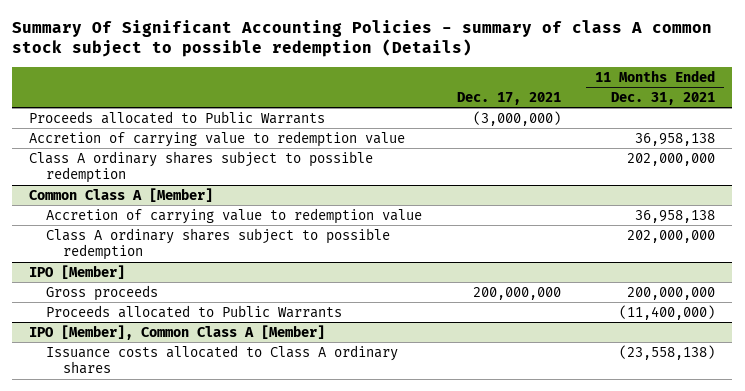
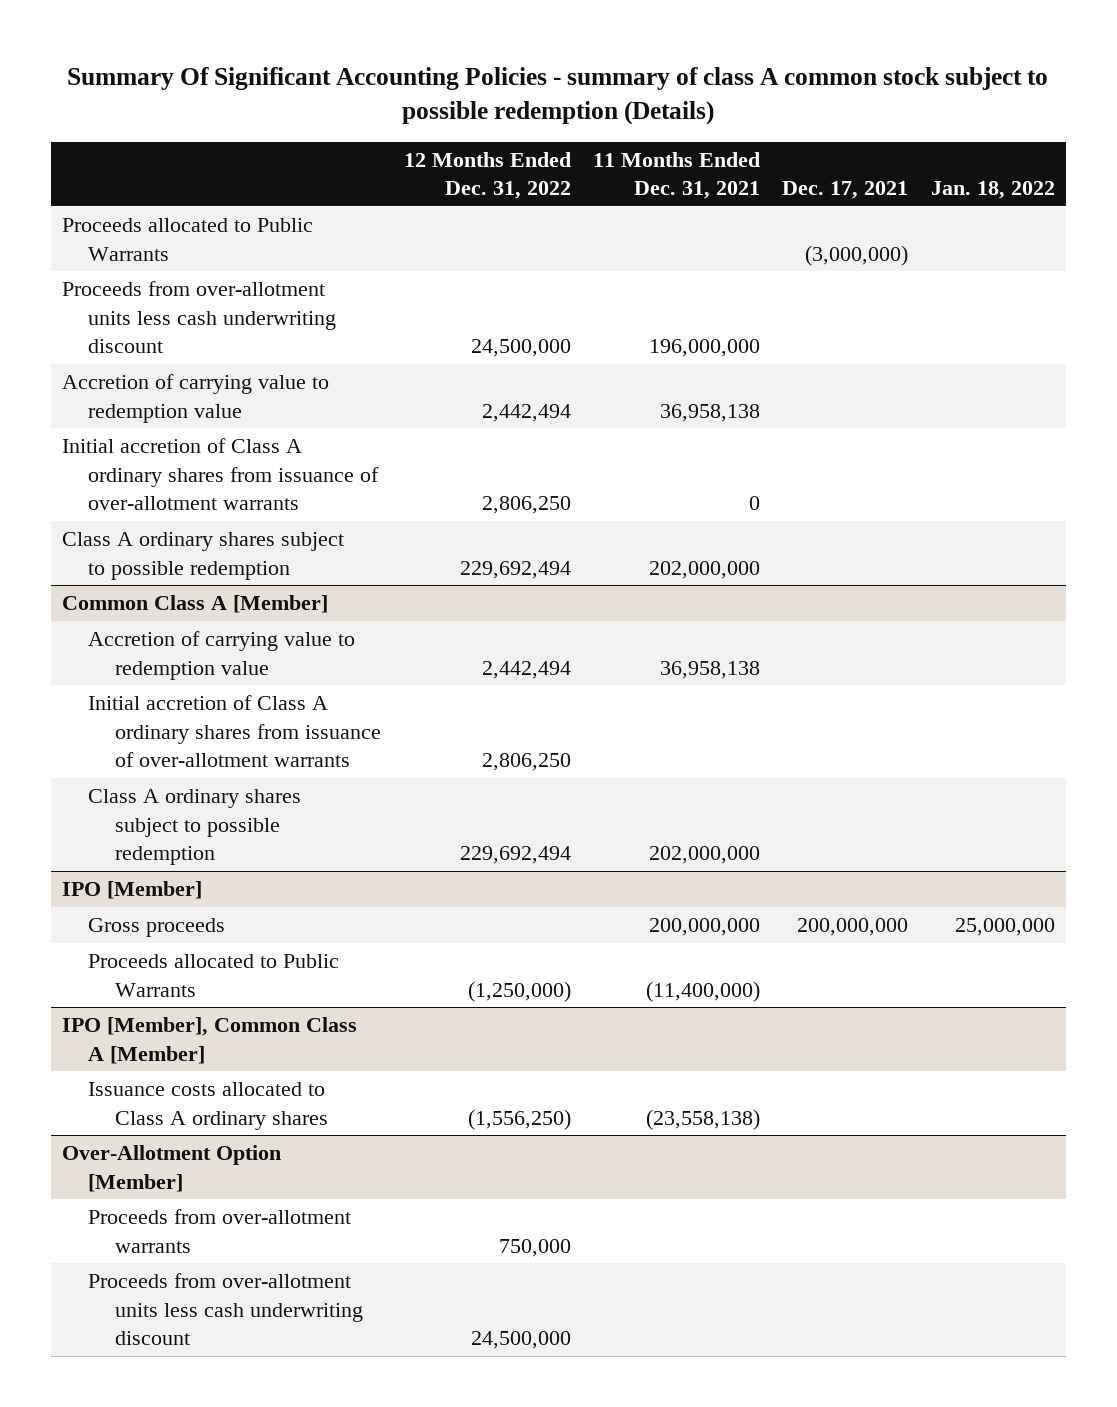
none -> [403,151,571,200] 12 Months Ended Dec. 31, 2022
none -> [930,181,1055,200] Jan. 18, 2022
none -> [61,281,337,354] Proceeds from over-allotment units less cash underwriting discount
none -> [61,438,380,511] Initial accretion of Class A ordinary shares from issuance of over-allotment warrants
none -> [88,695,382,768] Initial accretion of Class A ordinary shares from issuance of over-allotment warrants
none -> [61,1145,281,1192] Over-Allotment Option [Member]
none -> [88,1209,352,1253] Proceeds from over-allotment warrants
none -> [88,1273,364,1346] Proceeds from over-allotment units less cash underwriting discount

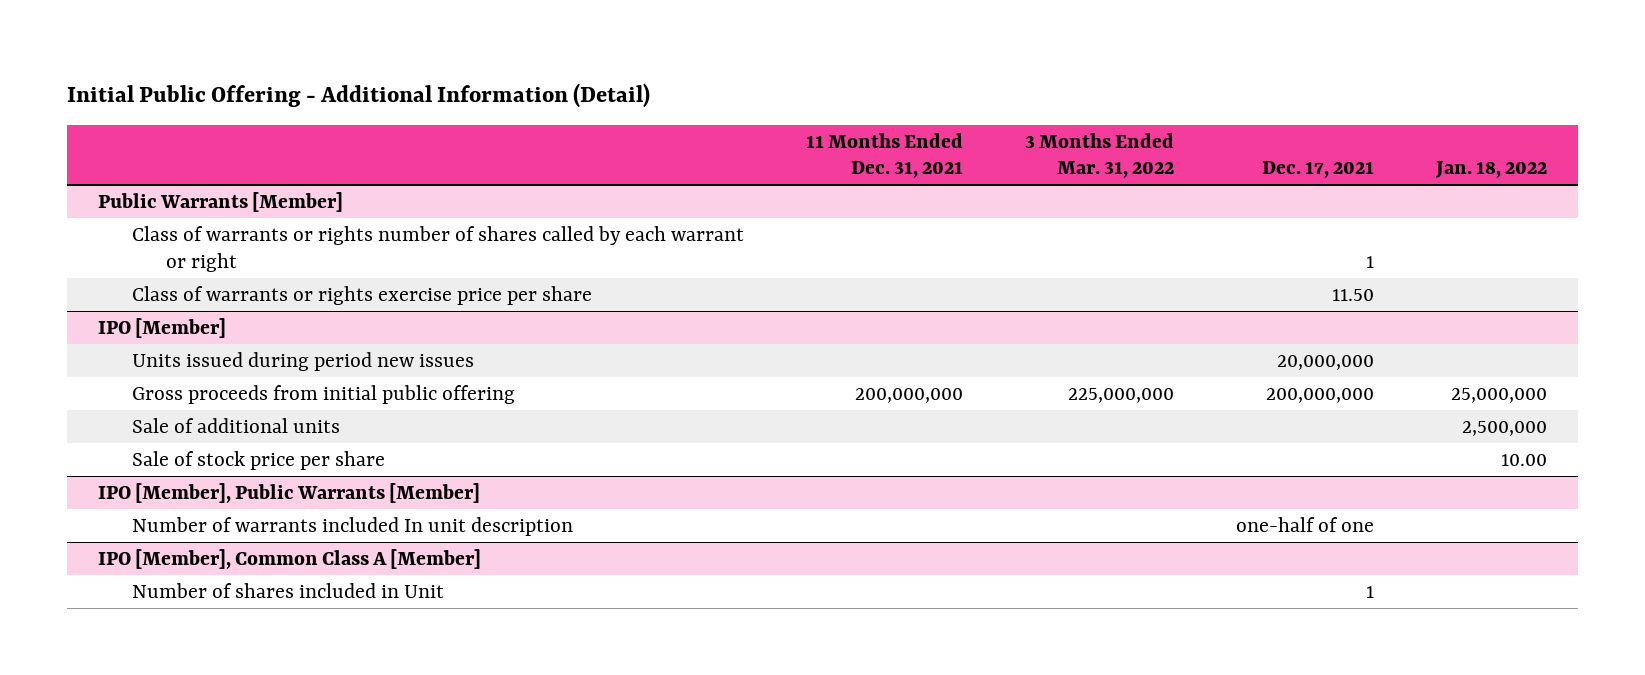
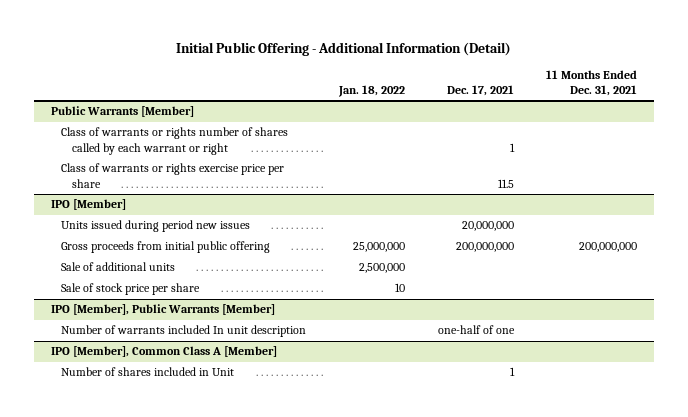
[1024,132,1174,179] 3 Months Ended Mar. 31, 2022 -> none
[1331,289,1374,302] 11.50 -> [497,178,514,188] 11.5
[1500,454,1547,467] 10.00 -> [394,283,405,293] 10

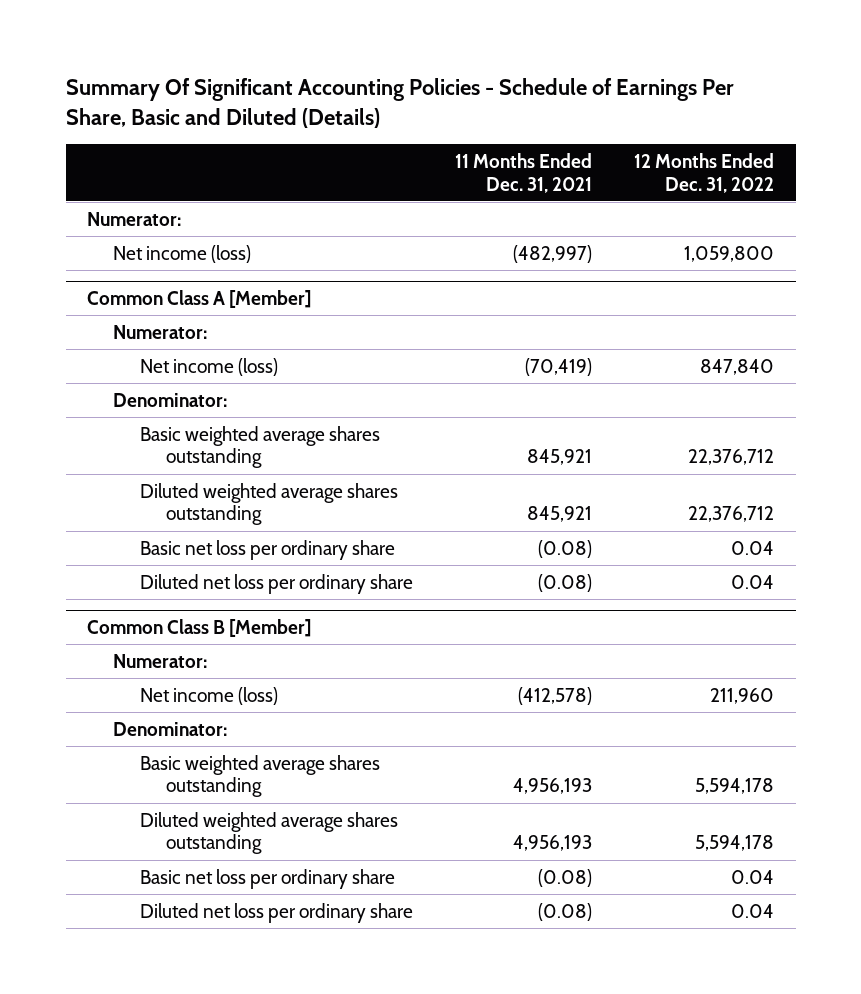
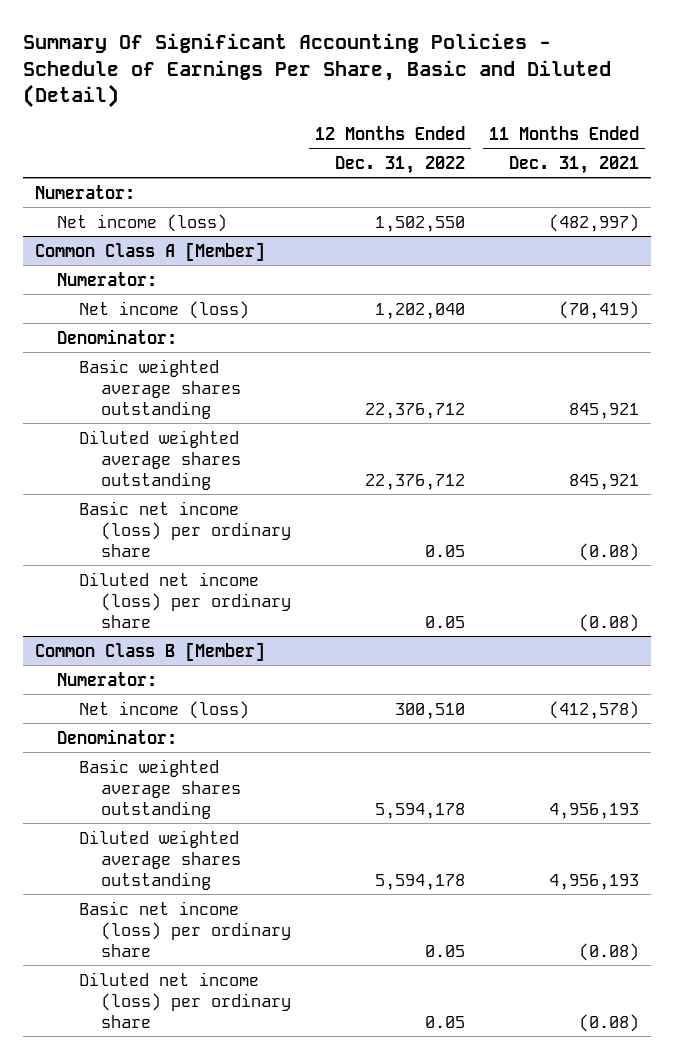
[65,78,734,129] Summary Of Significant Accounting Policies - Schedule of Earnings Per Share, Basic and Diluted (Details) -> [22,33,611,109] Summary Of Significant Accounting Policies - Schedule of Earnings Per Share, Basic and Diluted (Detail)
[684,245,775,262] 1,059,800 -> [375,215,466,232] 1,502,550
[700,358,775,375] 847,840 -> [375,302,466,319] 1,202,040
[139,539,395,560] Basic net loss per ordinary share -> [78,500,291,557] Basic net income (loss) per ordinary share
[731,540,775,555] 0.04 -> [425,544,466,557] 0.05
[139,573,413,594] Diluted net loss per ordinary share -> [78,571,291,628] Diluted net income (loss) per ordinary share
[731,574,775,589] 0.04 -> [425,615,466,628] 0.05
[710,687,775,704] 211,960 -> [395,702,466,719] 300,510
[139,868,395,889] Basic net loss per ordinary share -> [78,900,291,957] Basic net income (loss) per ordinary share
[731,869,775,884] 0.04 -> [425,944,466,957] 0.05
[139,902,413,923] Diluted net loss per ordinary share -> [78,971,291,1028] Diluted net income (loss) per ordinary share
[731,903,775,918] 0.04 -> [425,1015,466,1028] 0.05

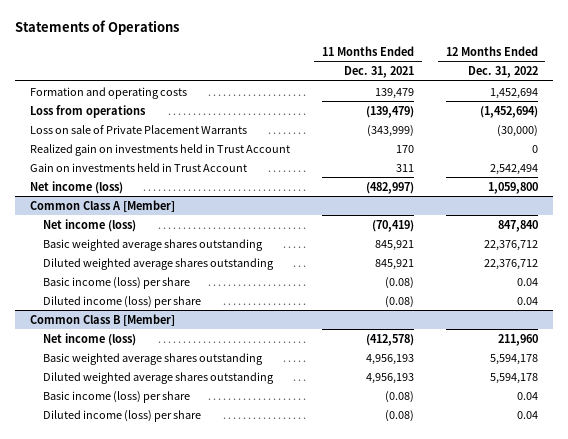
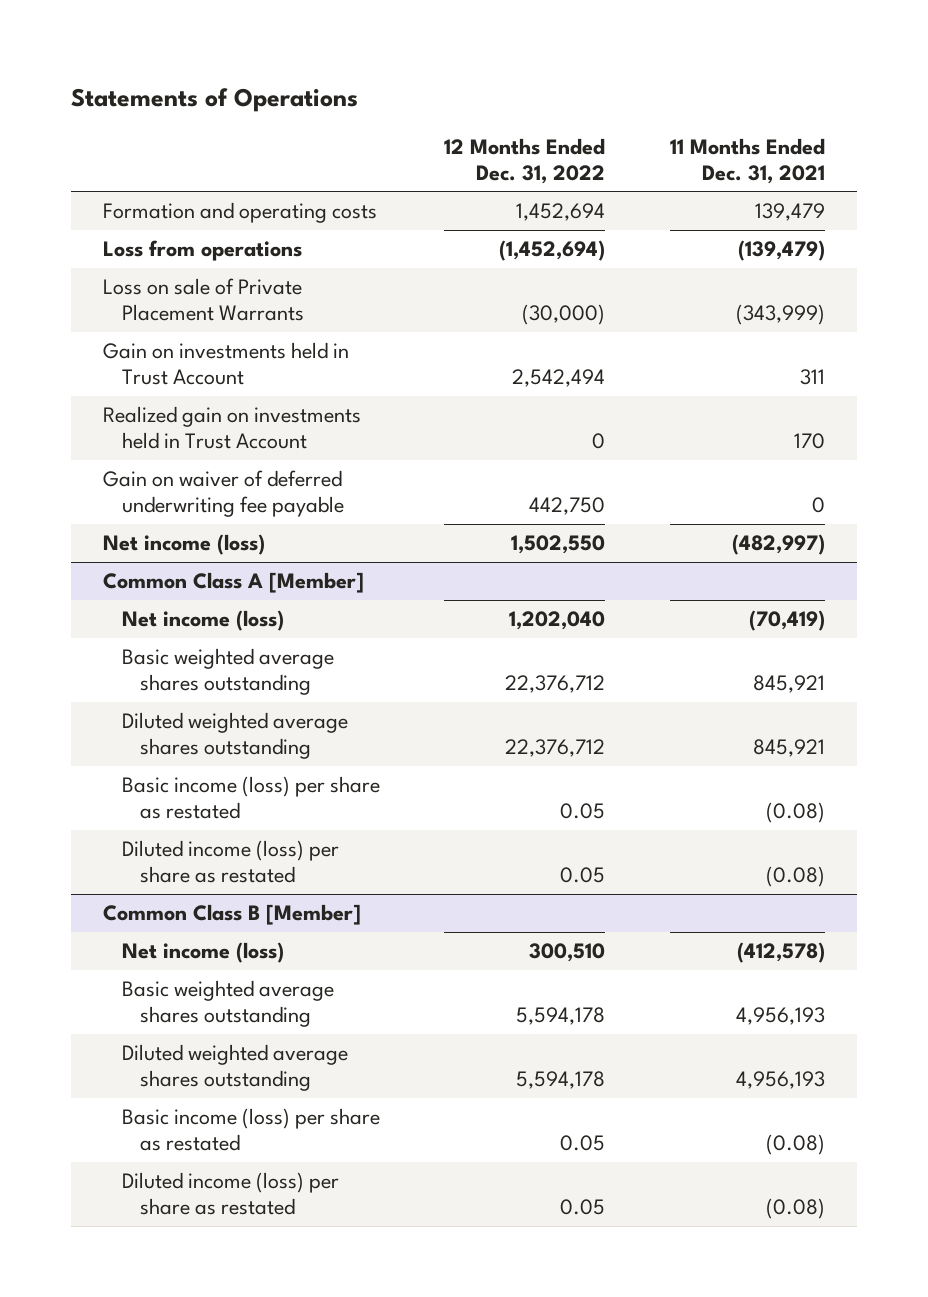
[30,143,291,156] Realized gain on investments held in Trust Account -> [103,406,362,450] Realized gain on investments held in Trust Account
none -> [103,470,344,518] Gain on waiver of deferred underwriting fee payable
[487,181,538,194] 1,059,800 -> [511,535,606,555] 1,502,550
[497,219,538,232] 847,840 -> [509,611,606,631] 1,202,040
[42,276,190,289] Basic income (loss) per share -> [121,776,380,820] Basic income (loss) per share as restated
[516,277,538,286] 0.04 -> [560,803,606,820] 0.05
[42,295,201,308] Diluted income (loss) per share -> [121,840,339,884] Diluted income (loss) per share as restated
[516,296,538,305] 0.04 -> [560,867,606,884] 0.05
[497,333,538,346] 211,960 -> [529,943,606,963] 300,510
[42,390,190,403] Basic income (loss) per share -> [121,1108,380,1152] Basic income (loss) per share as restated
[516,391,538,400] 0.04 -> [560,1135,606,1152] 0.05
[42,409,201,422] Diluted income (loss) per share -> [121,1172,339,1216] Diluted income (loss) per share as restated
[516,410,538,419] 0.04 -> [560,1199,606,1216] 0.05

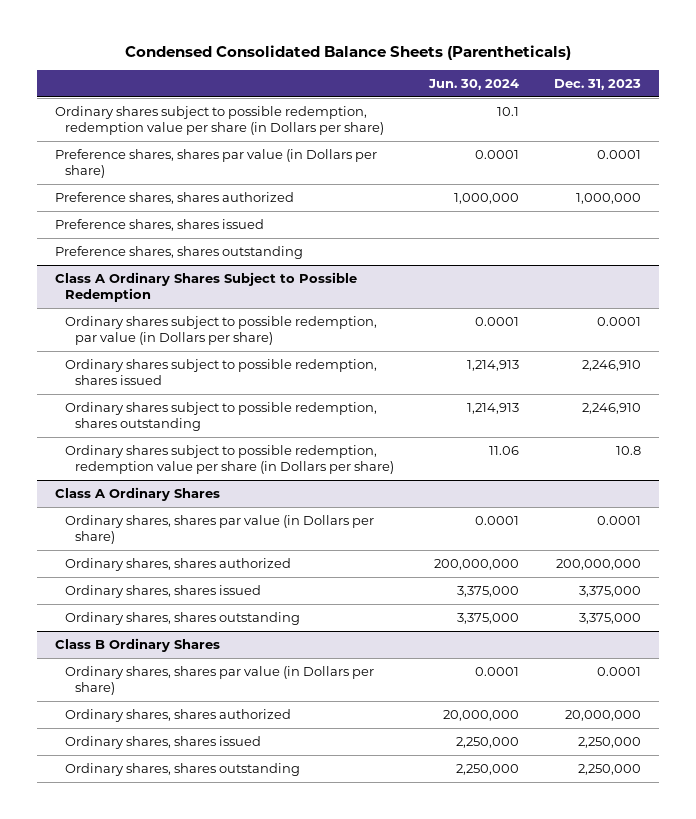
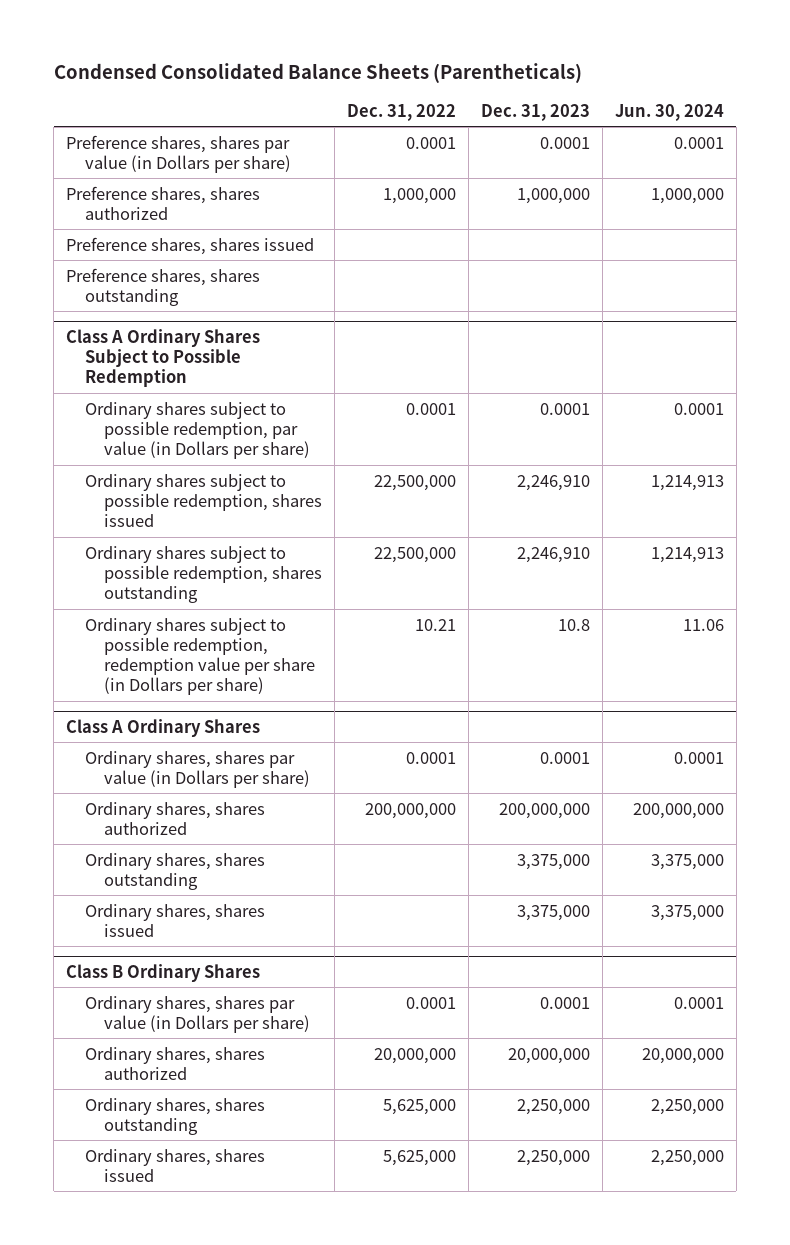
none -> [346,103,456,121] Dec. 31, 2022
[54,105,384,136] Ordinary shares subject to possible redemption, redemption value per share (in Dollars per share) -> none
[64,584,261,598] Ordinary shares, shares issued -> [84,903,265,937] Ordinary shares, shares issued
[64,735,261,749] Ordinary shares, shares issued -> [84,1148,265,1182] Ordinary shares, shares issued

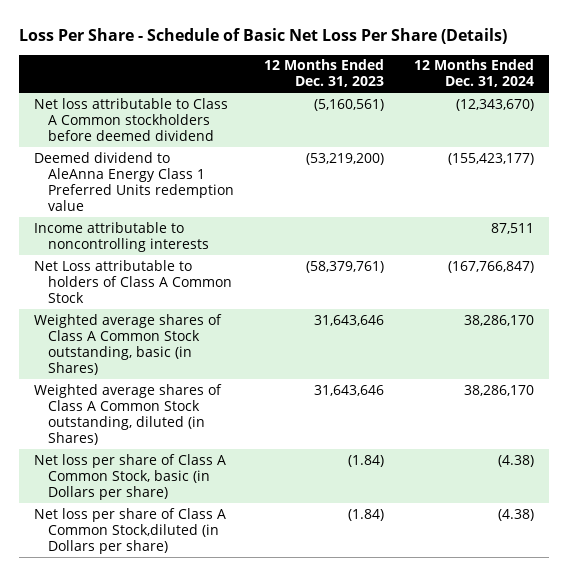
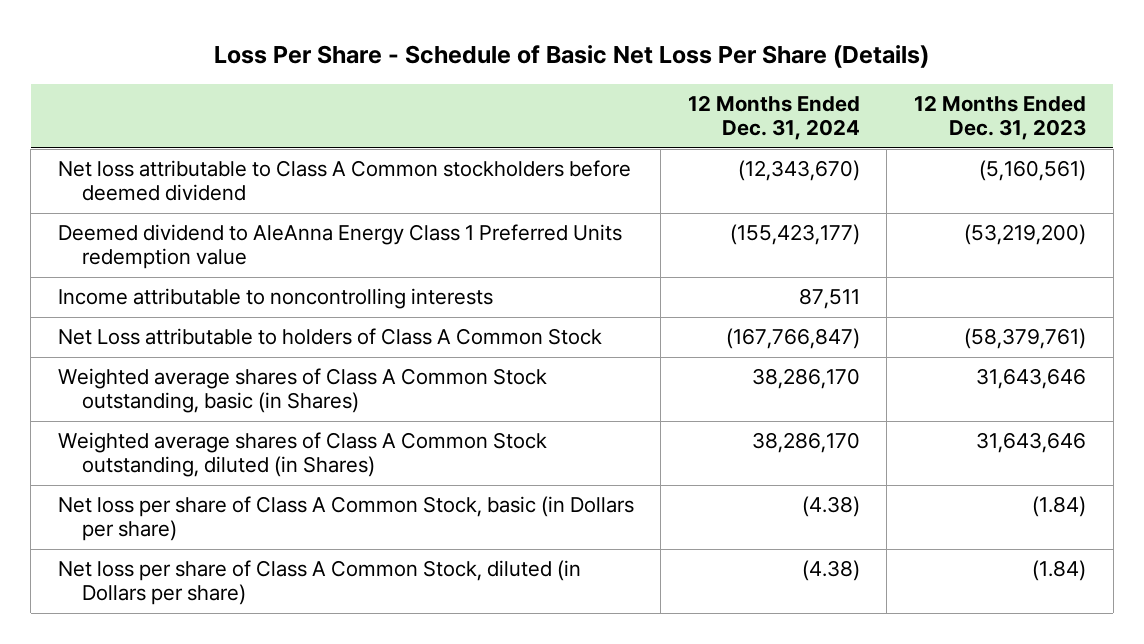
[34,507,227,554] Net loss per share of Class A Common Stock,diluted (in Dollars per share) -> [57,560,581,606] Net loss per share of Class A Common Stock, diluted (in Dollars per share)

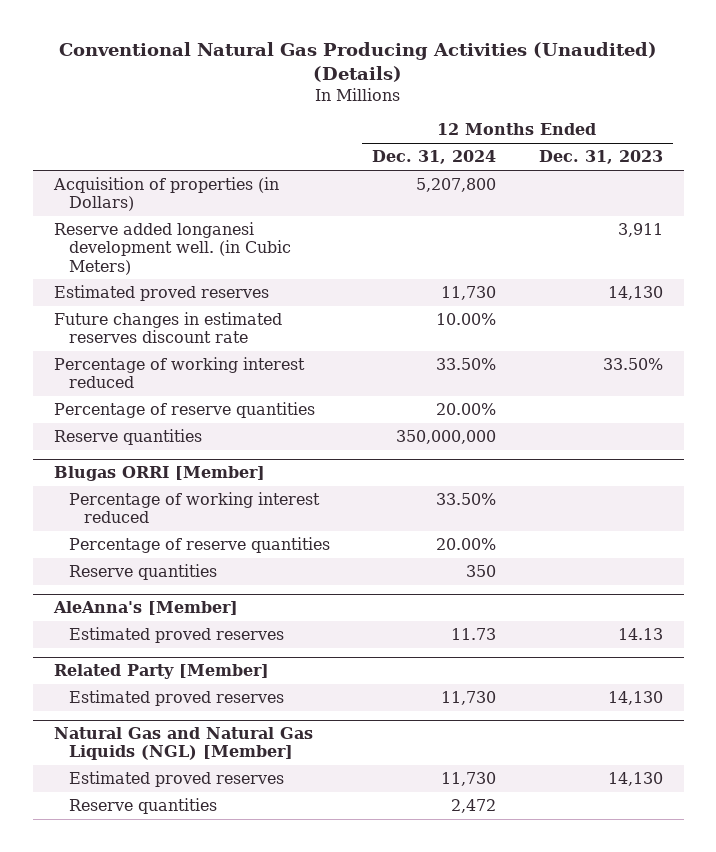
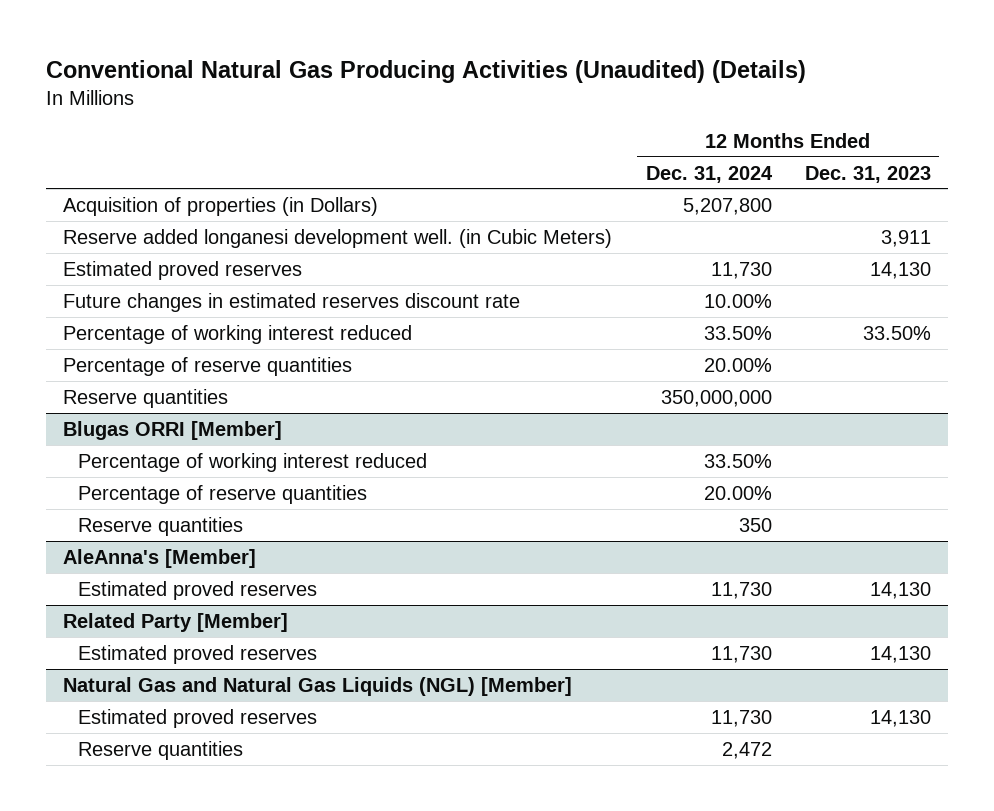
[451,628,497,641] 11.73 -> [710,581,772,599] 11,730
[617,628,663,641] 14.13 -> [869,581,931,599] 14,130

